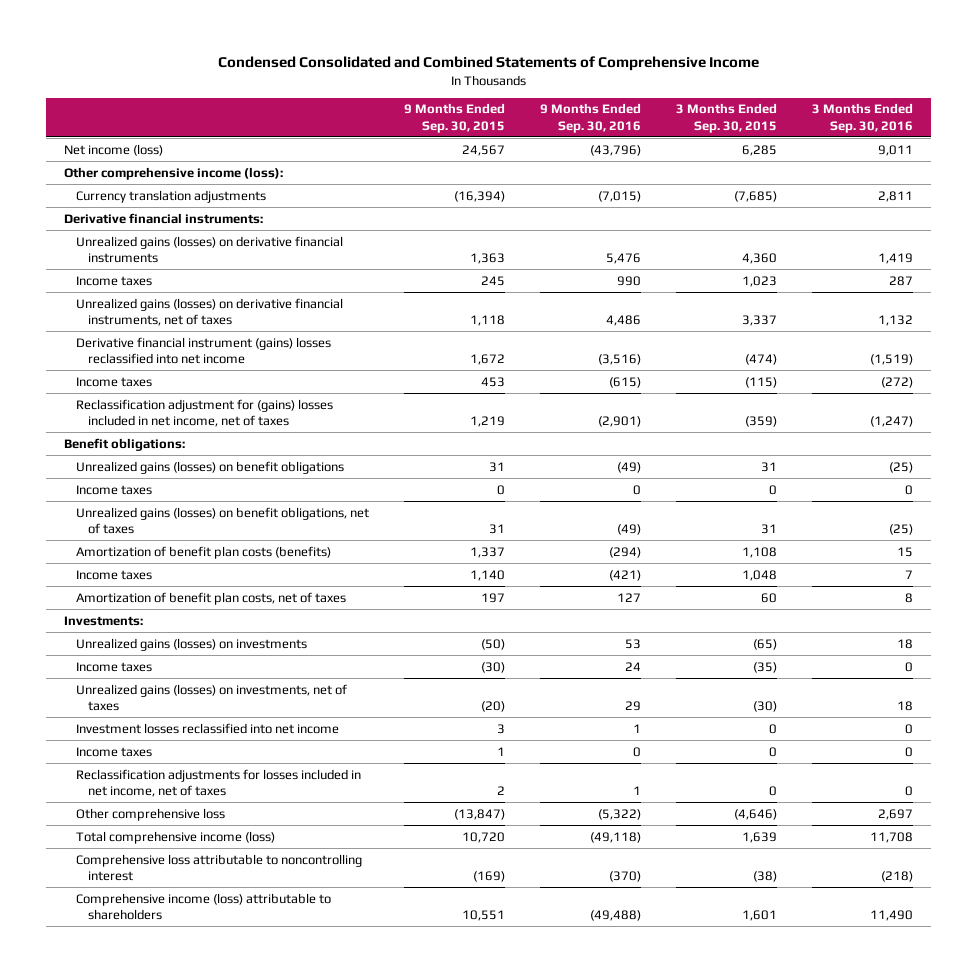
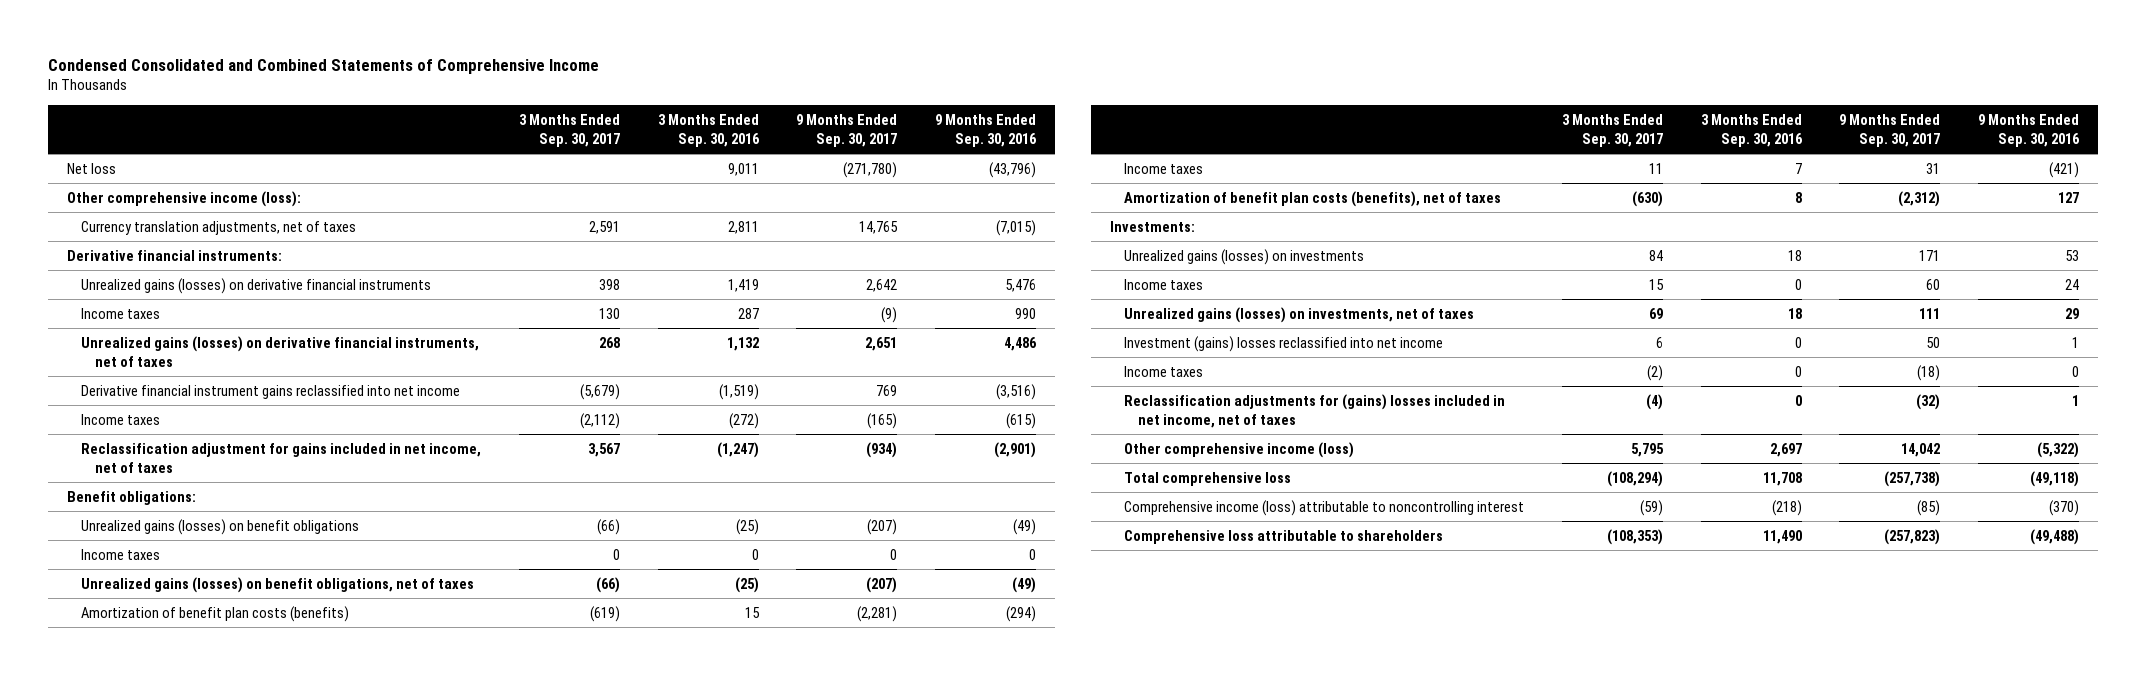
[403,103,505,133] 9 Months Ended Sep. 30, 2015 -> none
[676,103,778,133] 3 Months Ended Sep. 30, 2015 -> none
none -> [518,113,620,147] 3 Months Ended Sep. 30, 2017
none -> [796,113,898,147] 9 Months Ended Sep. 30, 2017
[63,143,163,156] Net income (loss) -> [67,162,117,174] Net loss
[75,189,266,203] Currency translation adjustments -> [81,220,357,235] Currency translation adjustments, net of taxes
[75,336,331,364] Derivative financial instrument (gains) losses reclassified into net income -> [81,384,461,399] Derivative financial instrument gains reclassified into net income
[75,398,333,427] Reclassification adjustment for (gains) losses included in net income, net of taxes -> [81,442,482,473] Reclassification adjustment for gains included in net income, net of taxes
[75,591,346,605] Amortization of benefit plan costs, net of taxes -> [1124,190,1502,207] Amortization of benefit plan costs (benefits), net of taxes
[75,722,339,734] Investment losses reclassified into net income -> [1124,335,1444,352] Investment (gains) losses reclassified into net income
[75,768,361,797] Reclassification adjustments for losses included in net income, net of taxes -> [1124,393,1506,428] Reclassification adjustments for (gains) losses included in net income, net of taxes
[75,807,225,821] Other comprehensive loss -> [1124,441,1355,458] Other comprehensive income (loss)
[75,830,275,844] Total comprehensive income (loss) -> [1124,471,1292,486] Total comprehensive loss
[75,853,362,881] Comprehensive loss attributable to noncontrolling interest -> [1124,499,1525,516] Comprehensive income (loss) attributable to noncontrolling interest
[75,892,331,920] Comprehensive income (loss) attributable to shareholders -> [1124,529,1444,544] Comprehensive loss attributable to shareholders

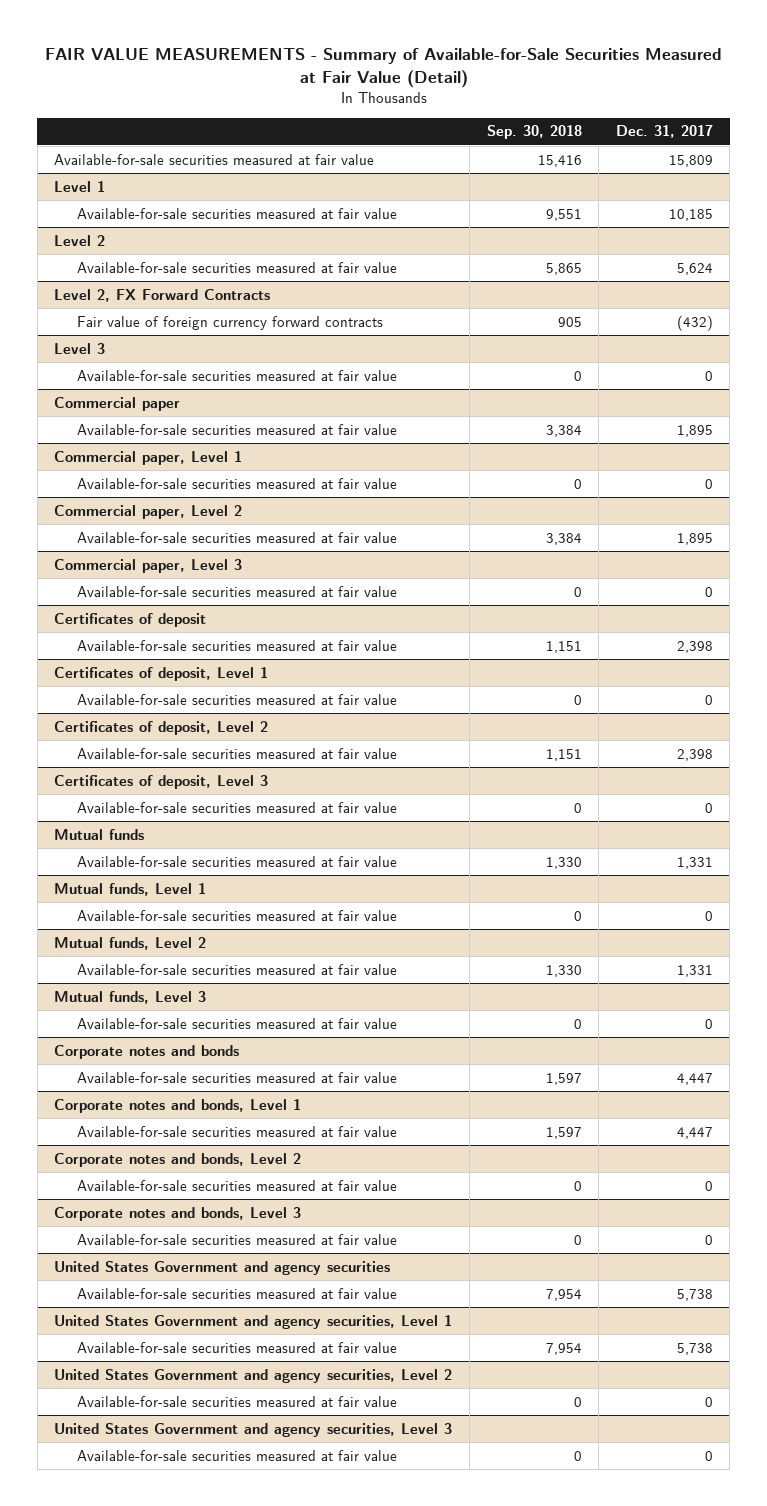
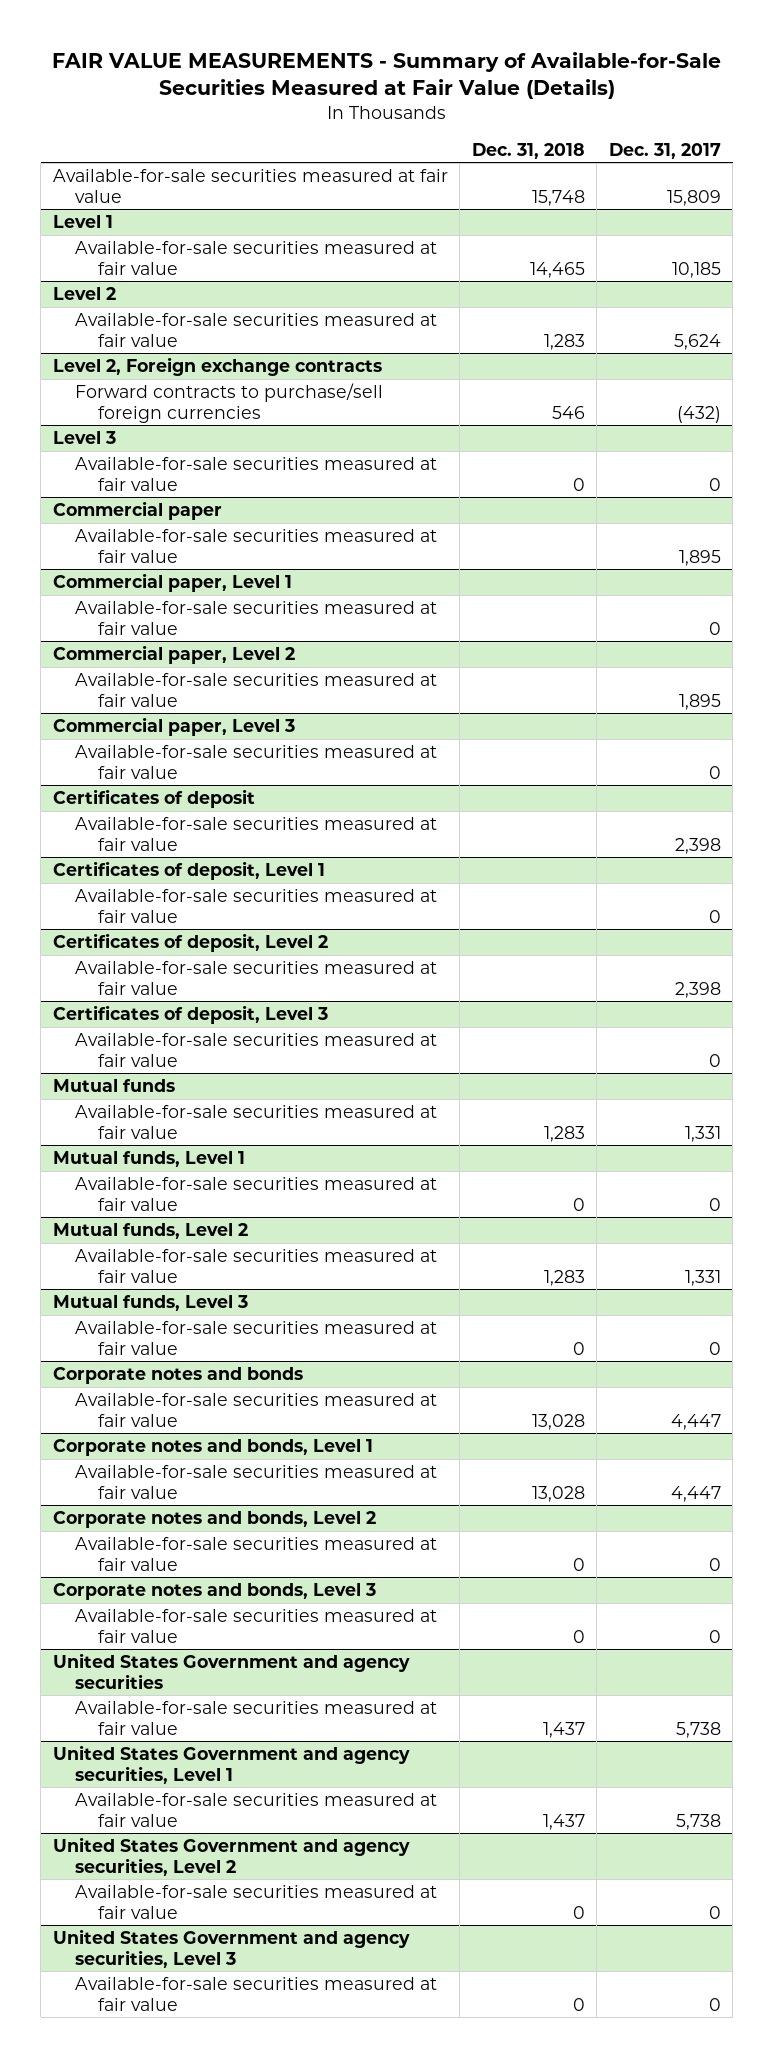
[44,48,722,88] FAIR VALUE MEASUREMENTS - Summary of Available-for-Sale Securities Measured at Fair Value (Detail) -> [51,51,721,100] FAIR VALUE MEASUREMENTS - Summary of Available-for-Sale Securities Measured at Fair Value (Details)
[486,125,582,140] Sep. 30, 2018 -> none
none -> [471,142,585,159] Dec. 31, 2018
[54,287,271,302] Level 2, FX Forward Contracts -> none
none -> [52,356,382,376] Level 2, Foreign exchange contracts
[76,315,383,330] Fair value of foreign currency forward contracts -> [75,382,384,423] Forward contracts to purchase/sell foreign currencies

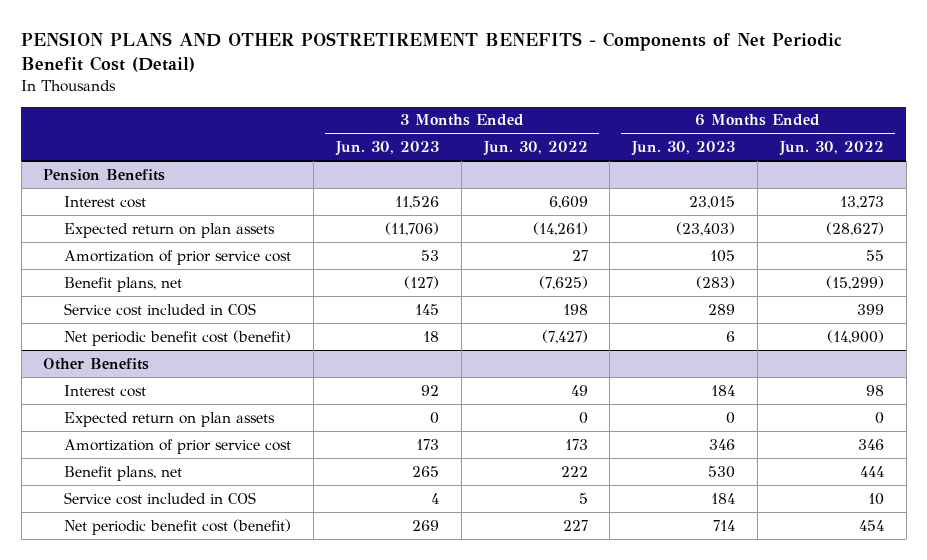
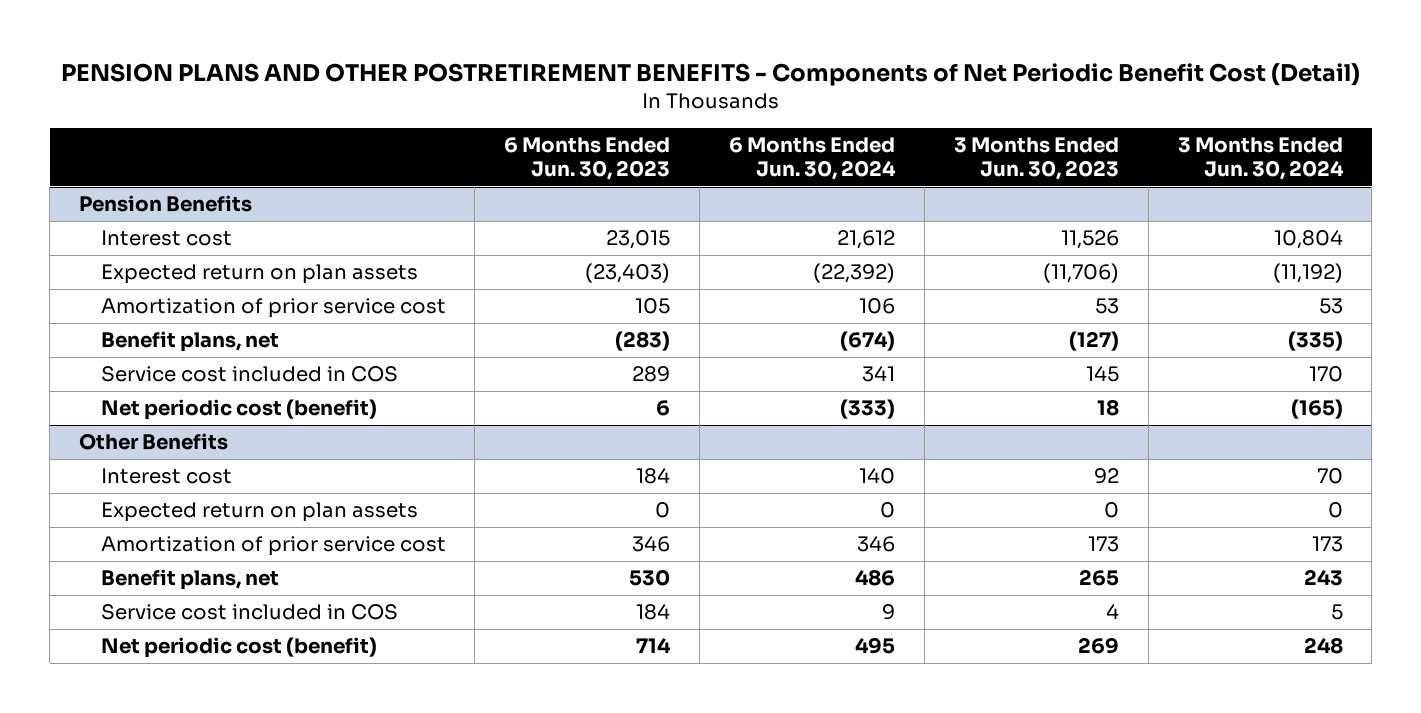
[482,141,588,157] Jun. 30, 2022 -> none
[778,141,884,157] Jun. 30, 2022 -> none
none -> [729,137,897,181] 6 Months Ended Jun. 30, 2024
none -> [1177,137,1344,181] 3 Months Ended Jun. 30, 2024
[64,329,292,346] Net periodic benefit cost (benefit) -> [100,399,377,421] Net periodic cost (benefit)
[64,518,292,535] Net periodic benefit cost (benefit) -> [100,637,377,659] Net periodic cost (benefit)

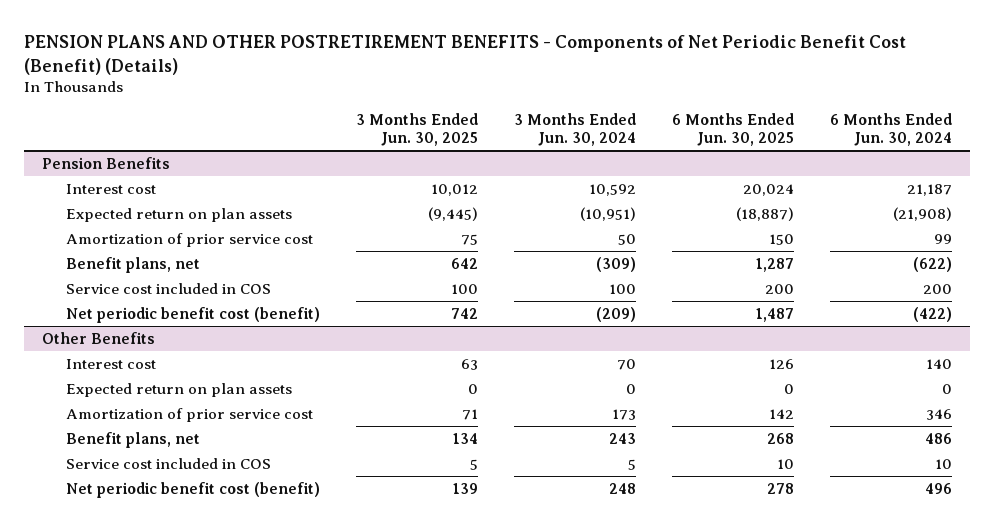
[60,62,1360,86] PENSION PLANS AND OTHER POSTRETIREMENT BENEFITS - Components of Net Periodic Benefit Cost (Detail) -> [24,34,907,75] PENSION PLANS AND OTHER POSTRETIREMENT BENEFITS - Components of Net Periodic Benefit Cost (Benefit) (Details)
[504,137,671,181] 6 Months Ended Jun. 30, 2023 -> none
[953,137,1119,181] 3 Months Ended Jun. 30, 2023 -> none
none -> [355,113,478,147] 3 Months Ended Jun. 30, 2025
none -> [671,113,794,147] 6 Months Ended Jun. 30, 2025
[837,230,896,250] 21,612 -> [906,183,952,196] 21,187
[1273,230,1343,250] 10,804 -> [588,183,636,196] 10,592
[813,263,896,284] (22,392) -> [892,206,952,221] (21,908)
[1272,263,1343,284] (11,192) -> [579,206,636,221] (10,951)
[859,298,896,315] 106 -> [933,233,952,244] 99
[1318,298,1343,315] 53 -> [617,233,636,245] 50
[840,331,896,352] (674) -> [912,256,952,272] (622)
[1287,331,1343,352] (335) -> [595,256,636,272] (309)
[862,366,896,383] 341 -> [922,283,952,294] 200
[1308,366,1343,383] 170 -> [608,283,636,294] 100
[100,399,377,421] Net periodic cost (benefit) -> [65,306,320,323] Net periodic benefit cost (benefit)
[840,399,896,420] (333) -> [912,306,952,322] (422)
[1290,399,1343,420] (165) -> [595,306,636,322] (209)
[882,604,896,621] 9 -> [934,458,952,469] 10
[100,637,377,659] Net periodic cost (benefit) -> [65,481,320,498] Net periodic benefit cost (benefit)
[855,637,896,655] 495 -> [924,482,952,494] 496

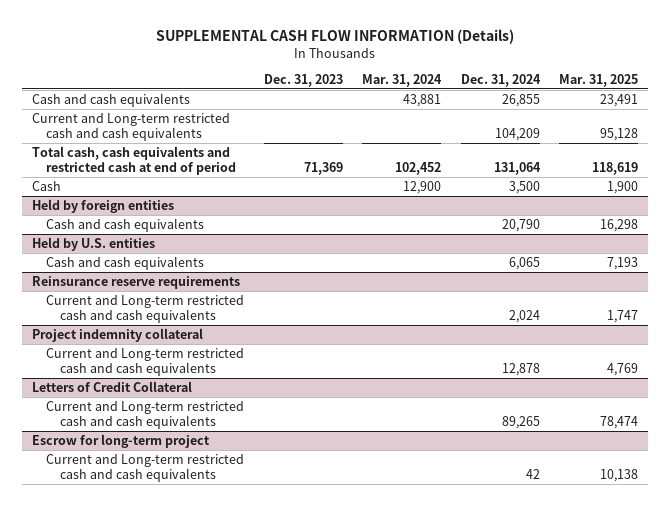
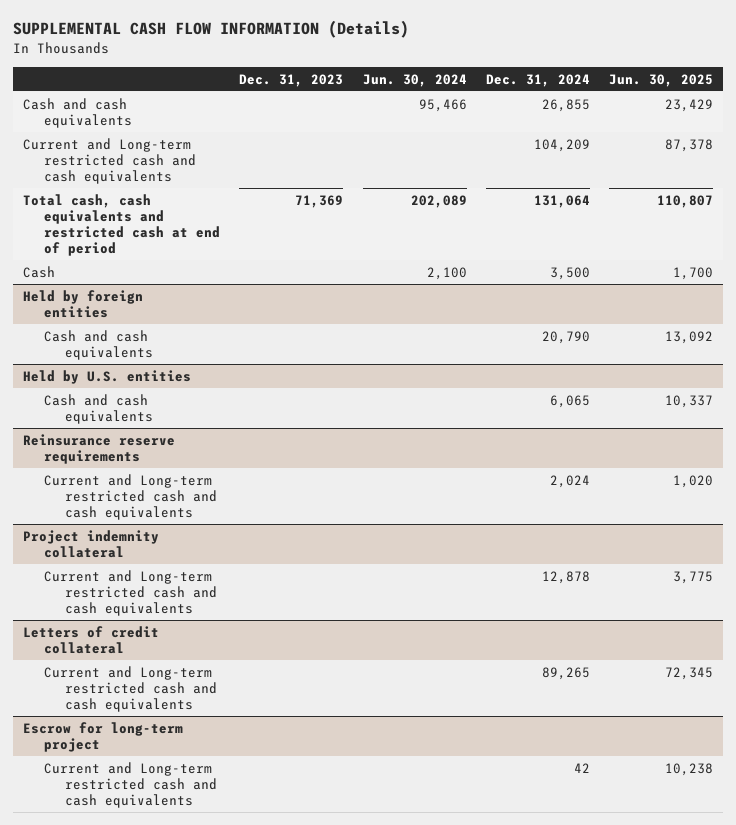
[362,73,443,87] Mar. 31, 2024 -> none
[559,73,639,87] Mar. 31, 2025 -> none
none -> [362,73,467,87] Jun. 30, 2024
none -> [609,73,714,87] Jun. 30, 2025
[31,380,192,392] Letters of Credit Collateral -> [22,625,159,654] Letters of credit collateral

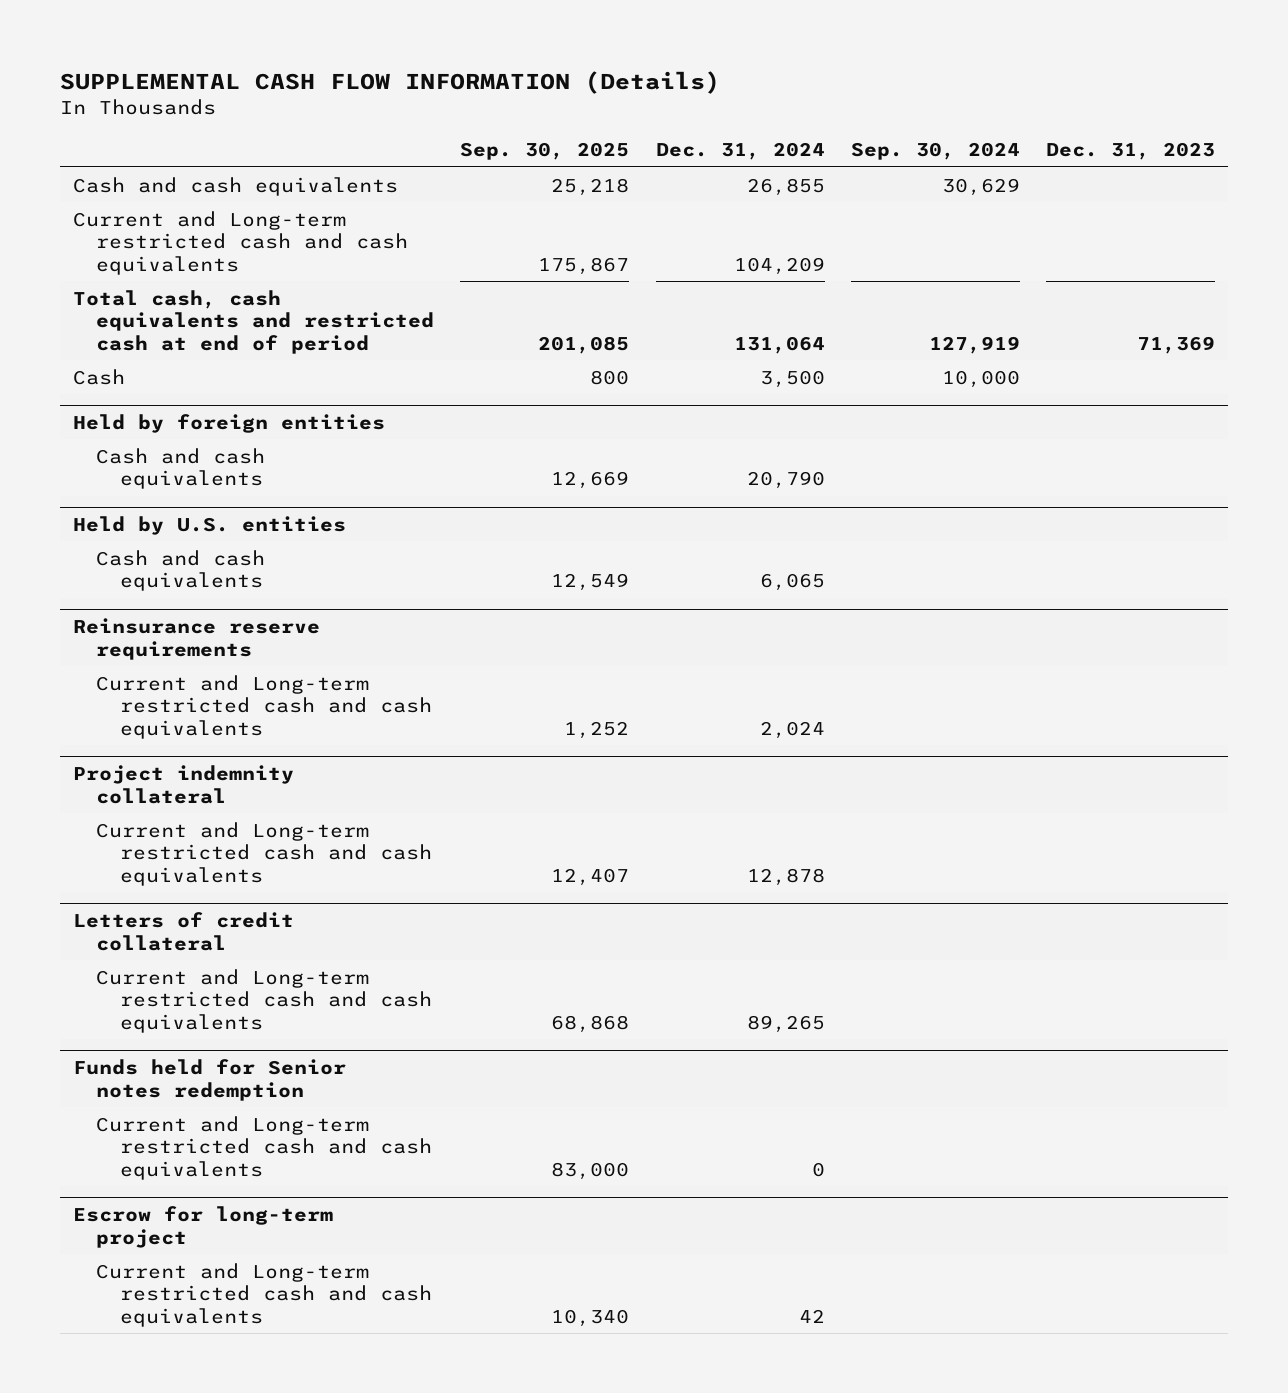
[362,73,467,87] Jun. 30, 2024 -> none
[609,73,714,87] Jun. 30, 2025 -> none
none -> [460,142,630,161] Sep. 30, 2025
none -> [850,142,1020,161] Sep. 30, 2024
none -> [72,1058,346,1101] Funds held for Senior notes redemption
none -> [96,1115,432,1181] Current and Long-term restricted cash and cash equivalents

